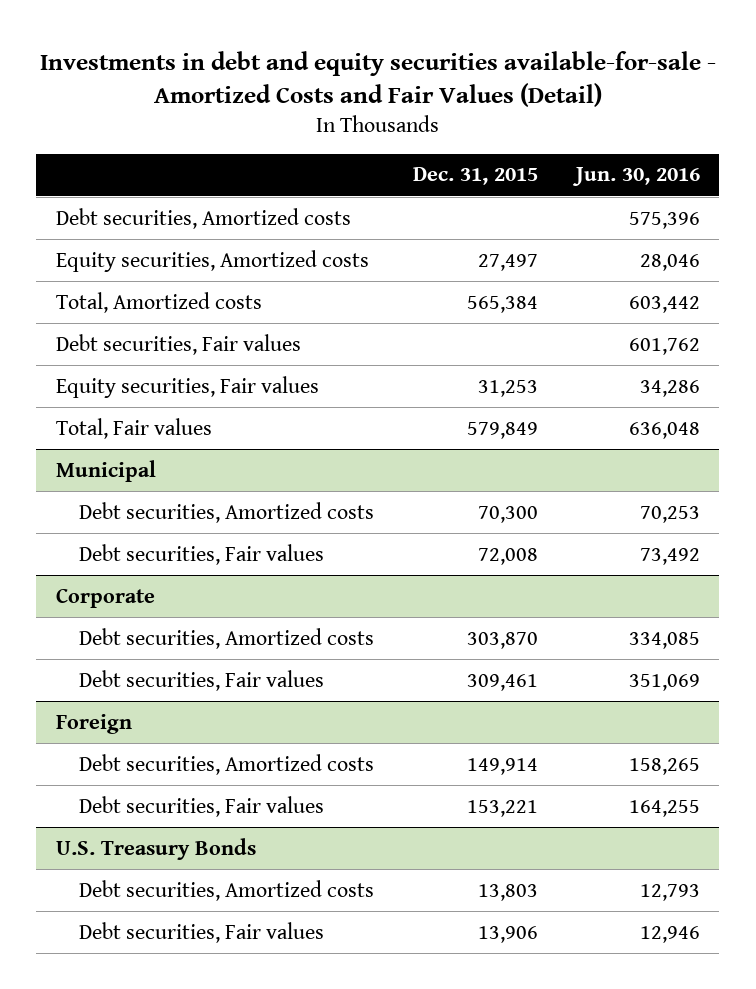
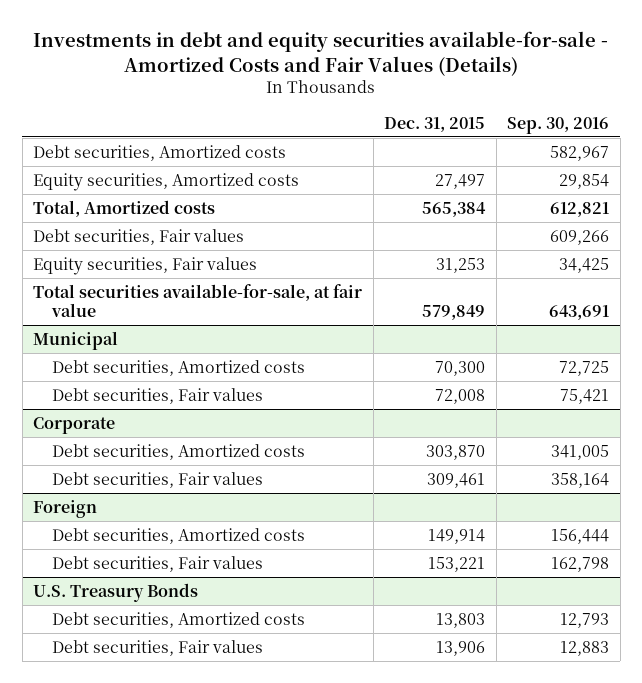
[39,50,716,108] Investments in debt and equity securities available-for-sale - Amortized Costs and Fair Values (Detail) -> [33,30,609,76] Investments in debt and equity securities available-for-sale - Amortized Costs and Fair Values (Details)
[572,167,701,187] Jun. 30, 2016 -> none
none -> [507,116,610,134] Sep. 30, 2016
[55,417,212,439] Total, Fair values -> [33,283,363,317] Total securities available-for-sale, at fair value

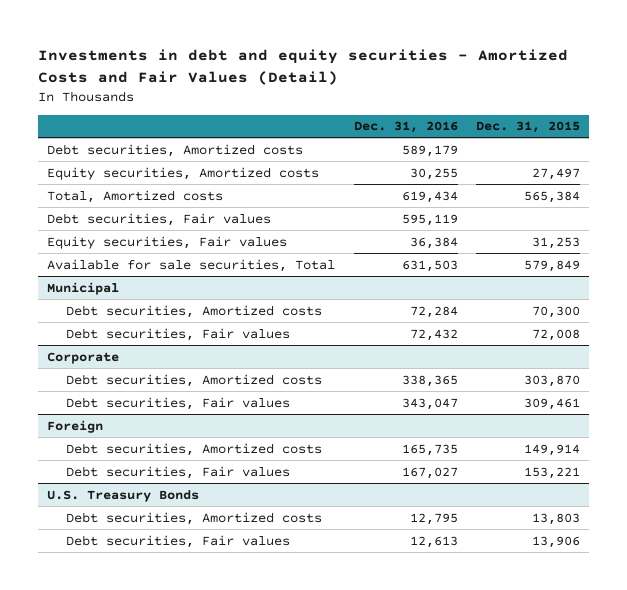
[33,30,609,76] Investments in debt and equity securities available-for-sale - Amortized Costs and Fair Values (Details) -> [37,48,568,85] Investments in debt and equity securities - Amortized Costs and Fair Values (Detail)
[507,116,610,134] Sep. 30, 2016 -> none
none -> [353,121,458,134] Dec. 31, 2016
[33,283,363,317] Total securities available-for-sale, at fair value -> [47,258,336,272] Available for sale securities, Total

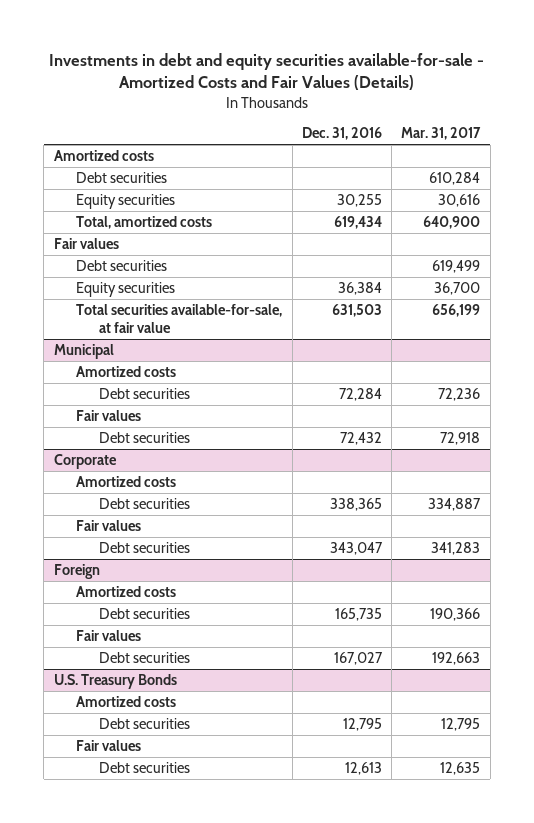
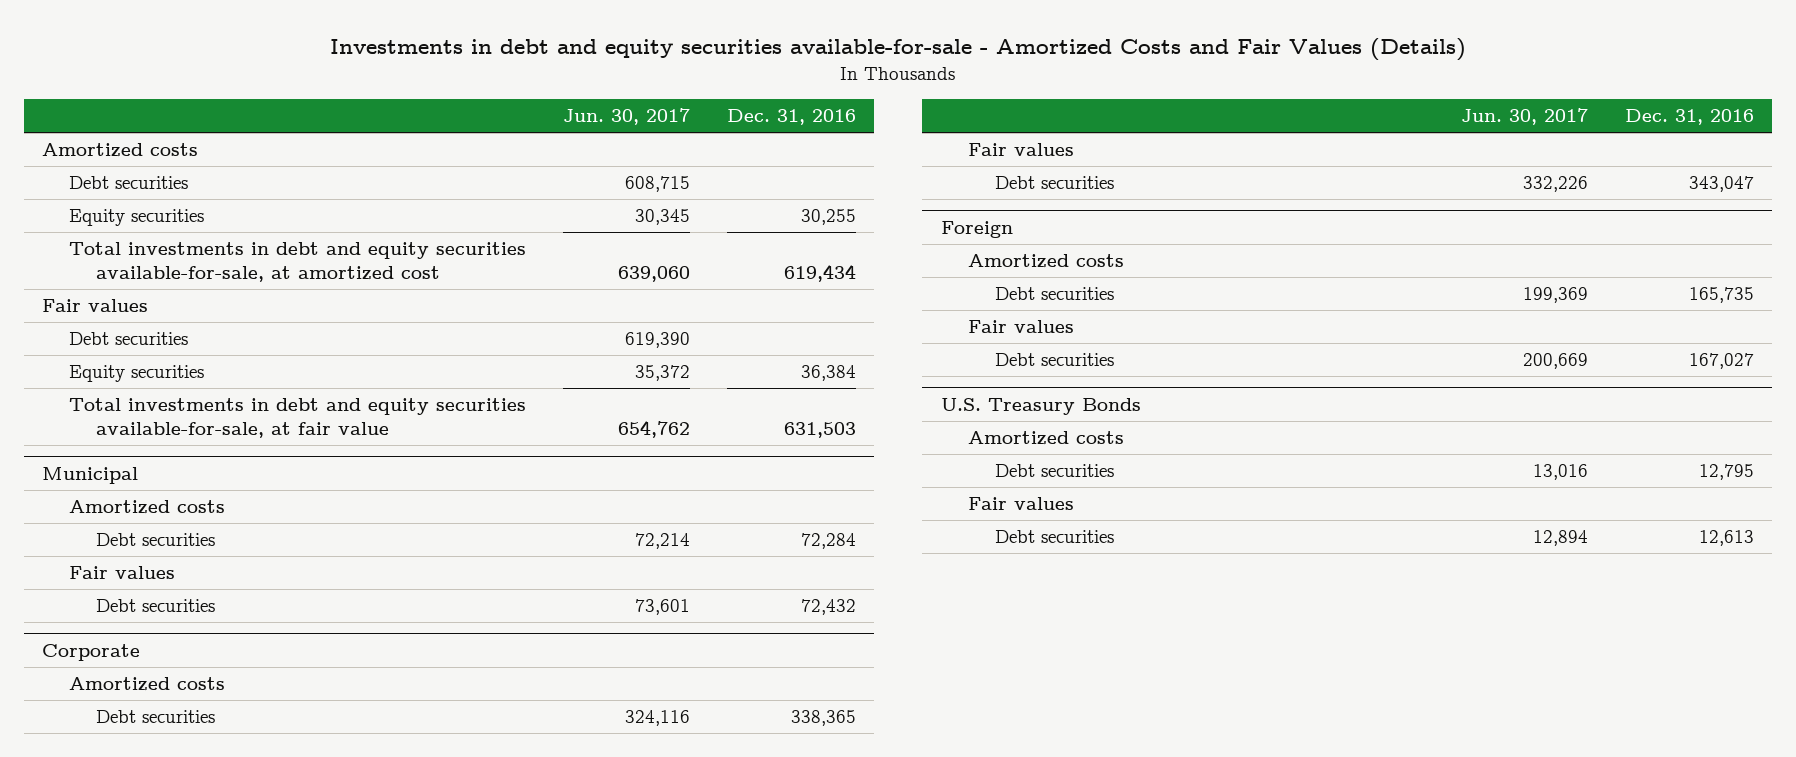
[401,127,482,141] Mar. 31, 2017 -> none
none -> [562,108,690,126] Jun. 30, 2017
[76,216,213,230] Total, amortized costs -> [69,242,527,283] Total investments in debt and equity securities available-for-sale, at amortized cost
[76,304,283,334] Total securities available-for-sale, at fair value -> [69,398,527,439] Total investments in debt and equity securities available-for-sale, at fair value

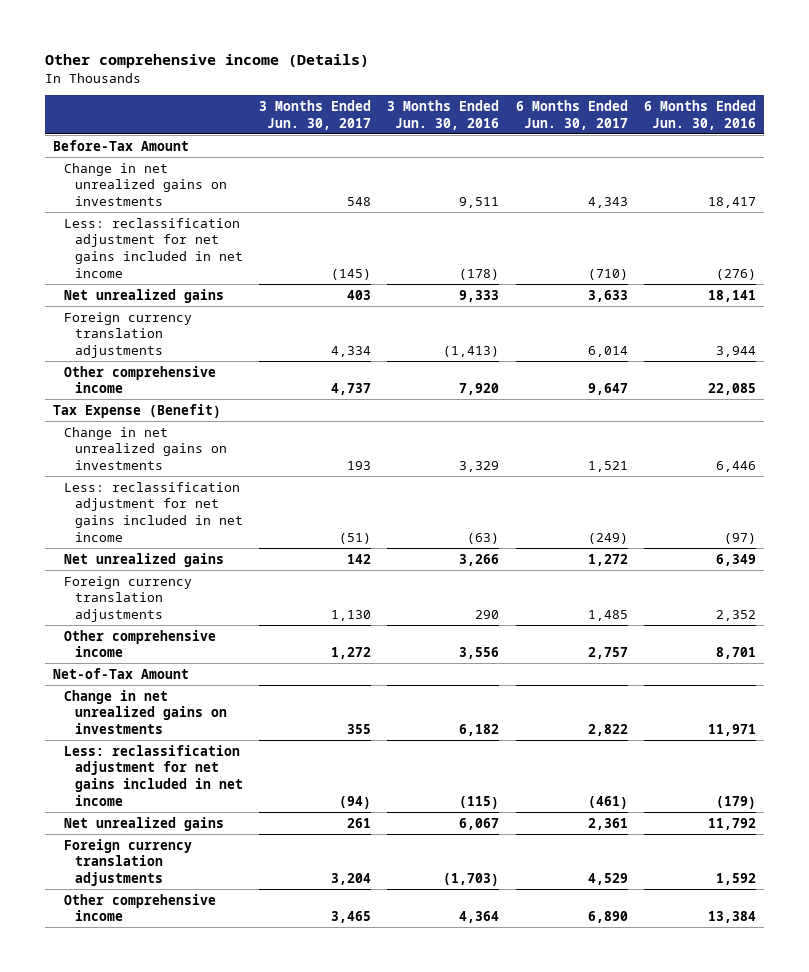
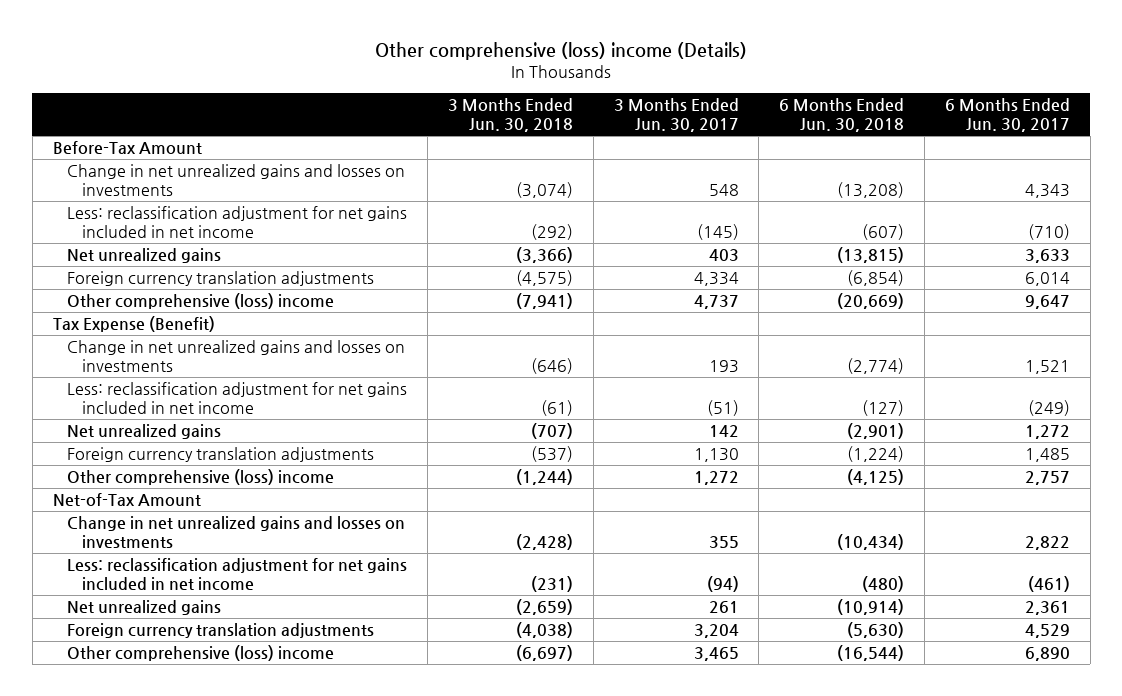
[45,54,370,69] Other comprehensive income (Details) -> [375,42,748,61] Other comprehensive (loss) income (Details)
[387,99,500,130] 3 Months Ended Jun. 30, 2016 -> none
[643,99,756,130] 6 Months Ended Jun. 30, 2016 -> none
none -> [447,97,573,132] 3 Months Ended Jun. 30, 2018
none -> [779,97,905,132] 6 Months Ended Jun. 30, 2018
[63,162,227,206] Change in net unrealized gains on investments -> [67,164,406,197] Change in net unrealized gains and losses on investments
[63,365,216,394] Other comprehensive income -> [67,293,335,310] Other comprehensive (loss) income
[63,426,227,470] Change in net unrealized gains on investments -> [67,340,406,373] Change in net unrealized gains and losses on investments
[63,629,216,658] Other comprehensive income -> [67,469,335,486] Other comprehensive (loss) income
[63,689,227,734] Change in net unrealized gains on investments -> [67,516,406,549] Change in net unrealized gains and losses on investments
[63,893,216,922] Other comprehensive income -> [67,645,335,662] Other comprehensive (loss) income

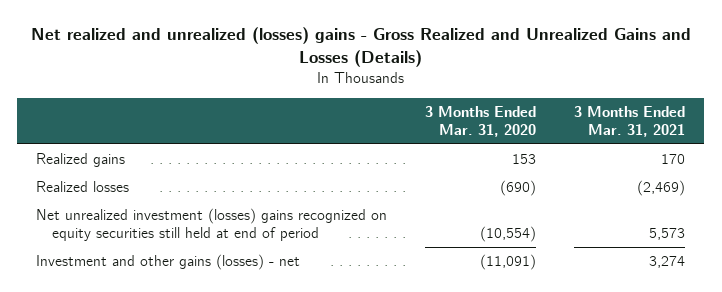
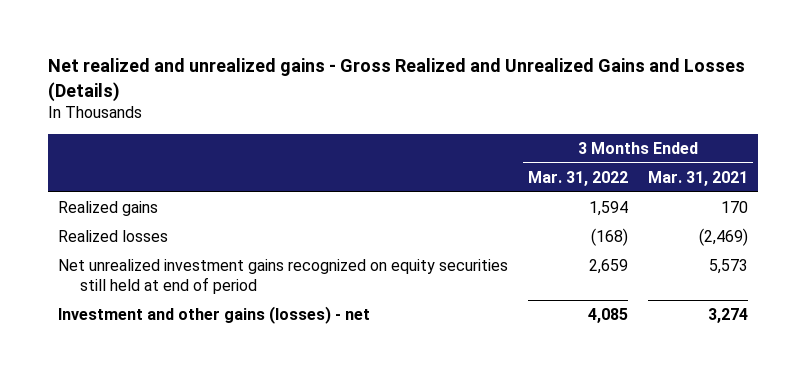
[30,27,691,68] Net realized and unrealized (losses) gains - Gross Realized and Unrealized Gains and Losses (Details) -> [47,58,745,102] Net realized and unrealized gains - Gross Realized and Unrealized Gains and Losses (Details)
[425,106,537,138] 3 Months Ended Mar. 31, 2020 -> none
none -> [527,171,628,187] Mar. 31, 2022
[36,207,388,241] Net unrealized investment (losses) gains recognized on equity securities still held at end of period -> [57,259,508,294] Net unrealized investment gains recognized on equity securities still held at end of period

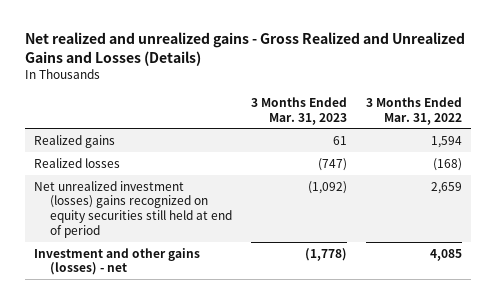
[648,171,749,187] Mar. 31, 2021 -> none
none -> [250,96,347,125] 3 Months Ended Mar. 31, 2023
[57,259,508,294] Net unrealized investment gains recognized on equity securities still held at end of period -> [34,180,233,238] Net unrealized investment (losses) gains recognized on equity securities still held at end of period

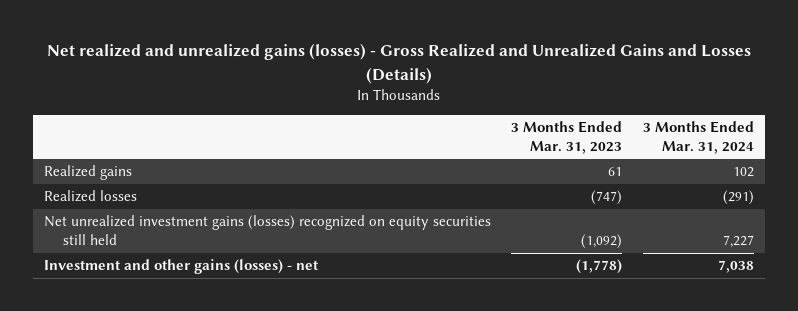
[25,31,466,66] Net realized and unrealized gains - Gross Realized and Unrealized Gains and Losses (Details) -> [46,43,751,84] Net realized and unrealized gains (losses) - Gross Realized and Unrealized Gains and Losses (Details)
[365,96,462,125] 3 Months Ended Mar. 31, 2022 -> none
none -> [643,120,755,154] 3 Months Ended Mar. 31, 2024
[34,180,233,238] Net unrealized investment (losses) gains recognized on equity securities still held at end of period -> [43,215,491,246] Net unrealized investment gains (losses) recognized on equity securities still held

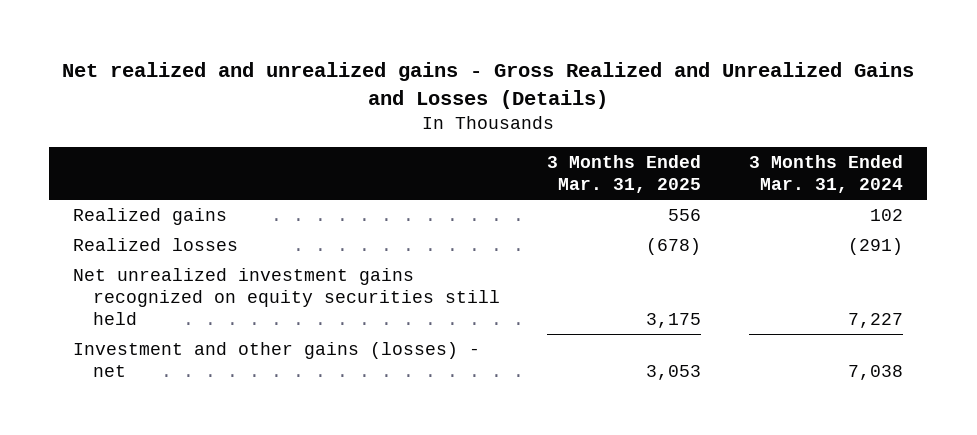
[46,43,751,84] Net realized and unrealized gains (losses) - Gross Realized and Unrealized Gains and Losses (Details) -> [62,62,915,110] Net realized and unrealized gains - Gross Realized and Unrealized Gains and Losses (Details)
[511,120,623,154] 3 Months Ended Mar. 31, 2023 -> none
none -> [547,155,702,194] 3 Months Ended Mar. 31, 2025
[43,215,491,246] Net unrealized investment gains (losses) recognized on equity securities still held -> [73,267,500,325] Net unrealized investment gains recognized on equity securities still held

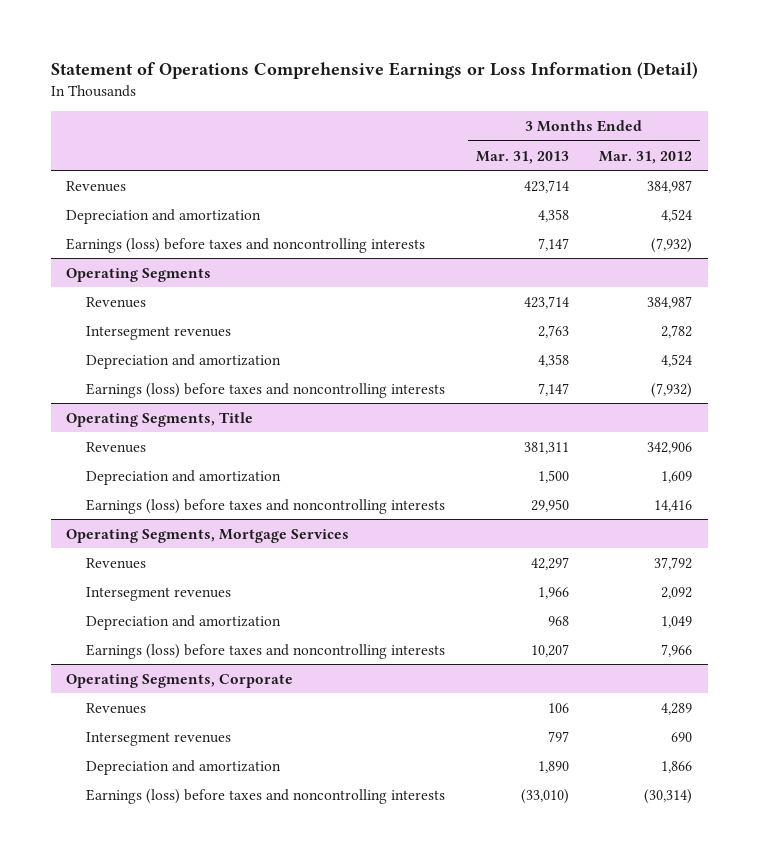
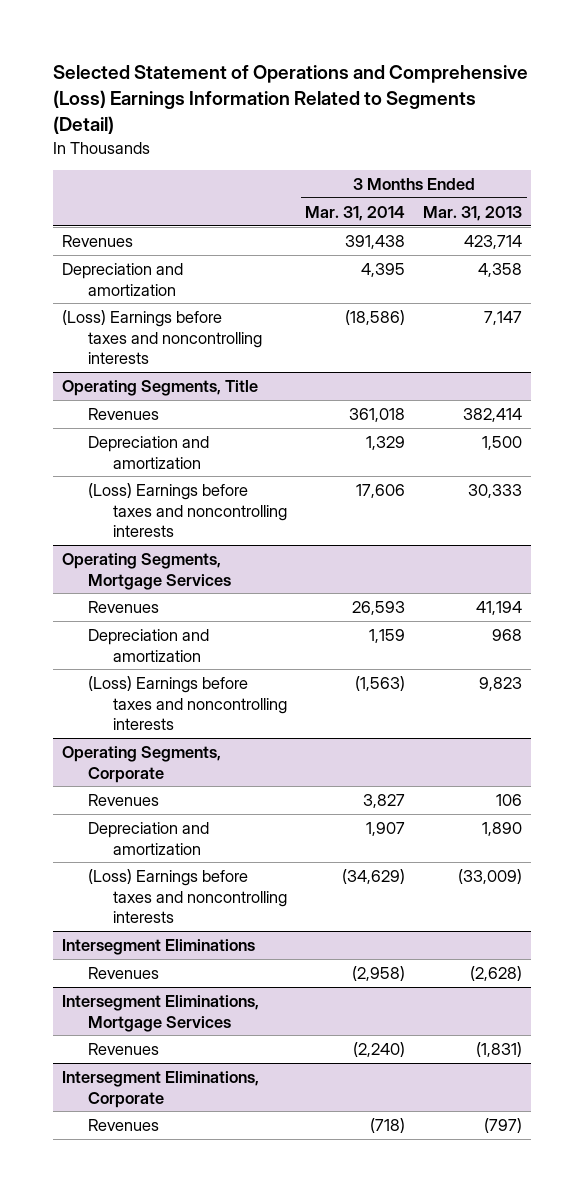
[50,61,698,79] Statement of Operations Comprehensive Earnings or Loss Information (Detail) -> [52,64,528,134] Selected Statement of Operations and Comprehensive (Loss) Earnings Information Related to Segments (Detail)
[599,150,693,164] Mar. 31, 2012 -> none
none -> [305,205,406,221] Mar. 31, 2014
[66,267,212,282] Operating Segments -> none
[85,296,146,308] Revenues -> none
[85,325,231,340] Intersegment revenues -> none
[85,353,281,369] Depreciation and amortization -> none
[85,382,445,398] Earnings (loss) before taxes and noncontrolling interests -> none
[66,237,426,253] Earnings (loss) before taxes and noncontrolling interests -> [62,309,262,365] (Loss) Earnings before taxes and noncontrolling interests
[523,441,569,454] 381,311 -> [463,407,523,422] 382,414
[85,498,445,514] Earnings (loss) before taxes and noncontrolling interests -> [87,482,288,538] (Loss) Earnings before taxes and noncontrolling interests
[530,498,569,512] 29,950 -> [468,483,523,498] 30,333
[85,586,231,601] Intersegment revenues -> none
[530,556,569,570] 42,297 -> [476,600,523,615] 41,194
[85,643,445,659] Earnings (loss) before taxes and noncontrolling interests -> [87,675,288,731] (Loss) Earnings before taxes and noncontrolling interests
[530,643,569,657] 10,207 -> [479,676,523,691] 9,823
[85,731,231,746] Intersegment revenues -> none
[85,788,445,804] Earnings (loss) before taxes and noncontrolling interests -> [87,868,288,924] (Loss) Earnings before taxes and noncontrolling interests
[520,788,569,804] (33,010) -> [458,868,523,884] (33,009)
none -> [62,938,256,955] Intersegment Eliminations
none -> [87,966,159,979] Revenues
none -> [62,994,260,1032] Intersegment Eliminations, Mortgage Services
none -> [87,1042,159,1055] Revenues
none -> [62,1070,260,1108] Intersegment Eliminations, Corporate
none -> [87,1118,159,1131] Revenues

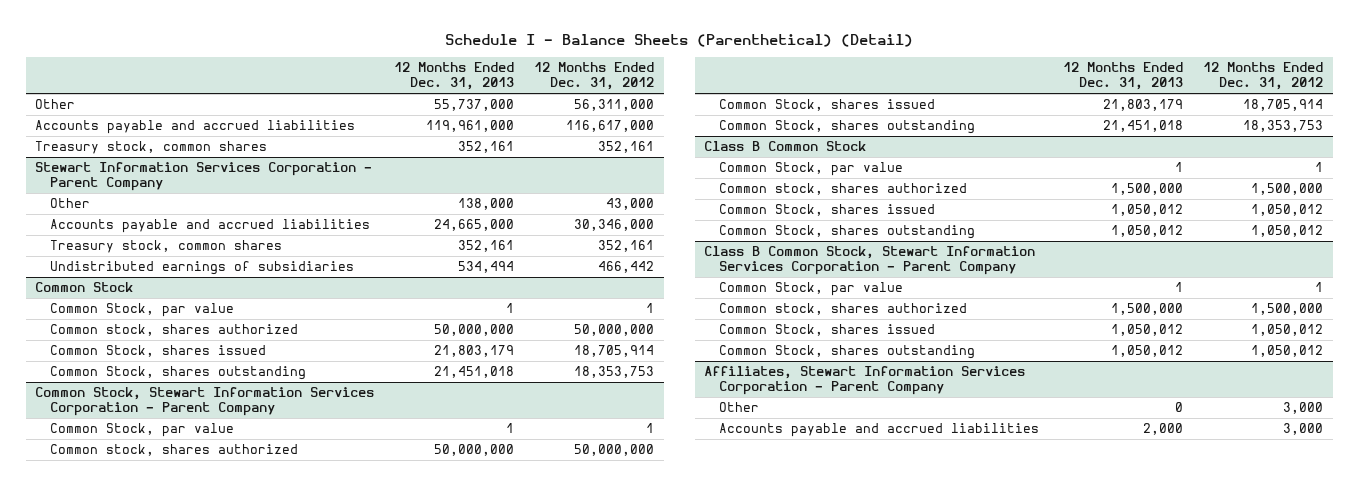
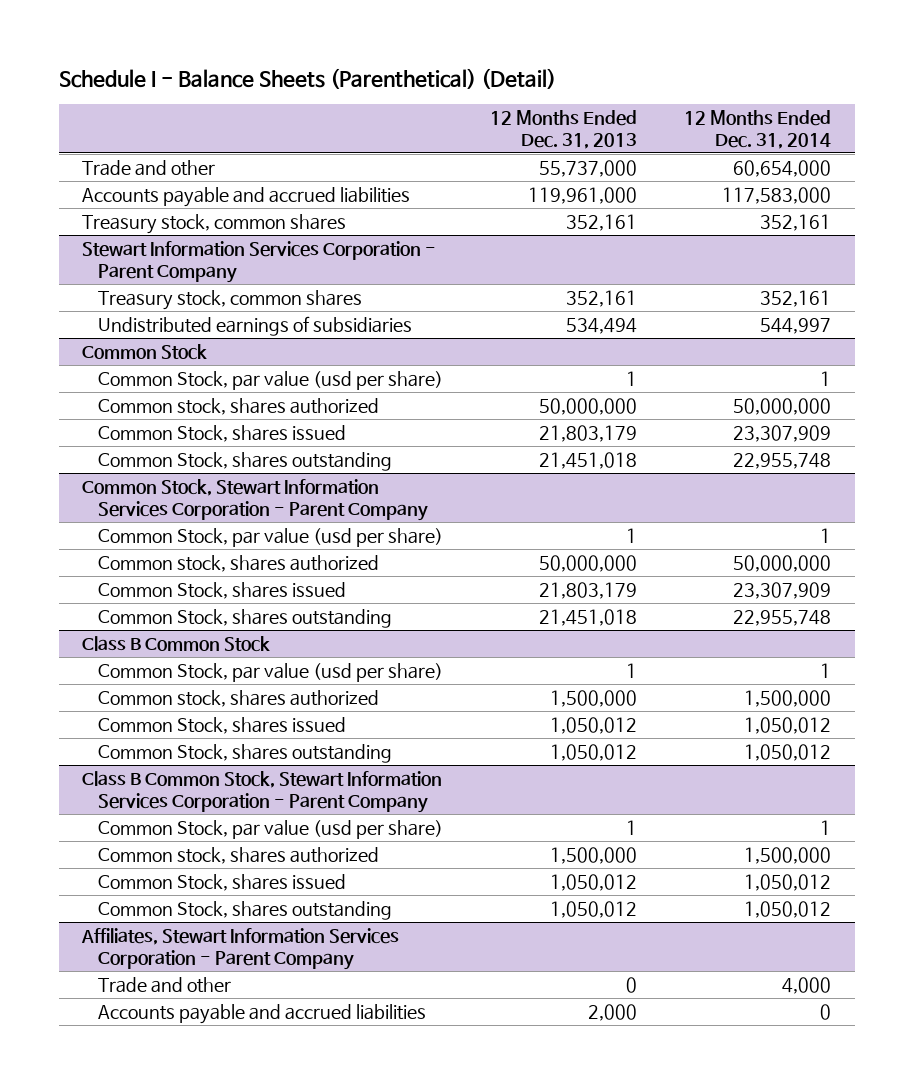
[533,62,654,91] 12 Months Ended Dec. 31, 2012 -> none
none -> [684,109,832,149] 12 Months Ended Dec. 31, 2014
[35,99,76,110] Other -> [82,159,216,176] Trade and other
[50,198,91,209] Other -> none
[50,219,371,234] Accounts payable and accrued liabilities -> none
[50,303,235,318] Common Stock, par value -> [98,370,444,390] Common Stock, par value (usd per share)
[50,423,235,438] Common Stock, par value -> [98,527,444,547] Common Stock, par value (usd per share)
[719,162,904,177] Common Stock, par value -> [98,662,444,682] Common Stock, par value (usd per share)
[719,282,904,297] Common Stock, par value -> [98,819,444,839] Common Stock, par value (usd per share)
[719,402,760,413] Other -> [98,976,232,993] Trade and other

